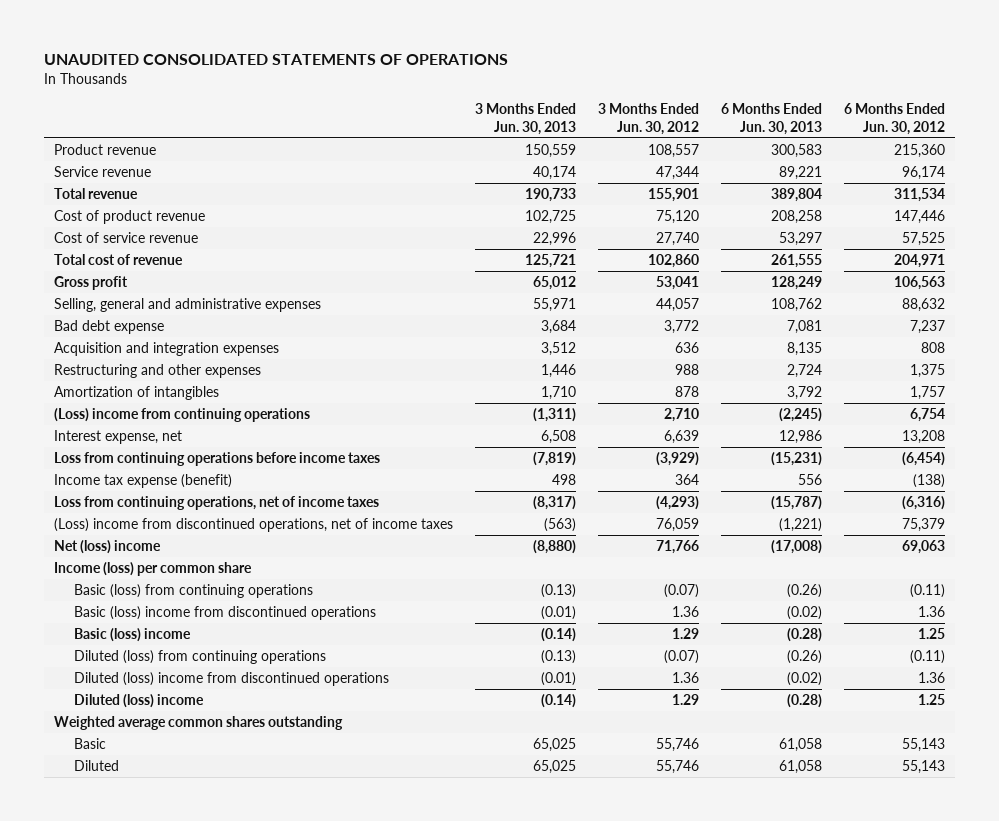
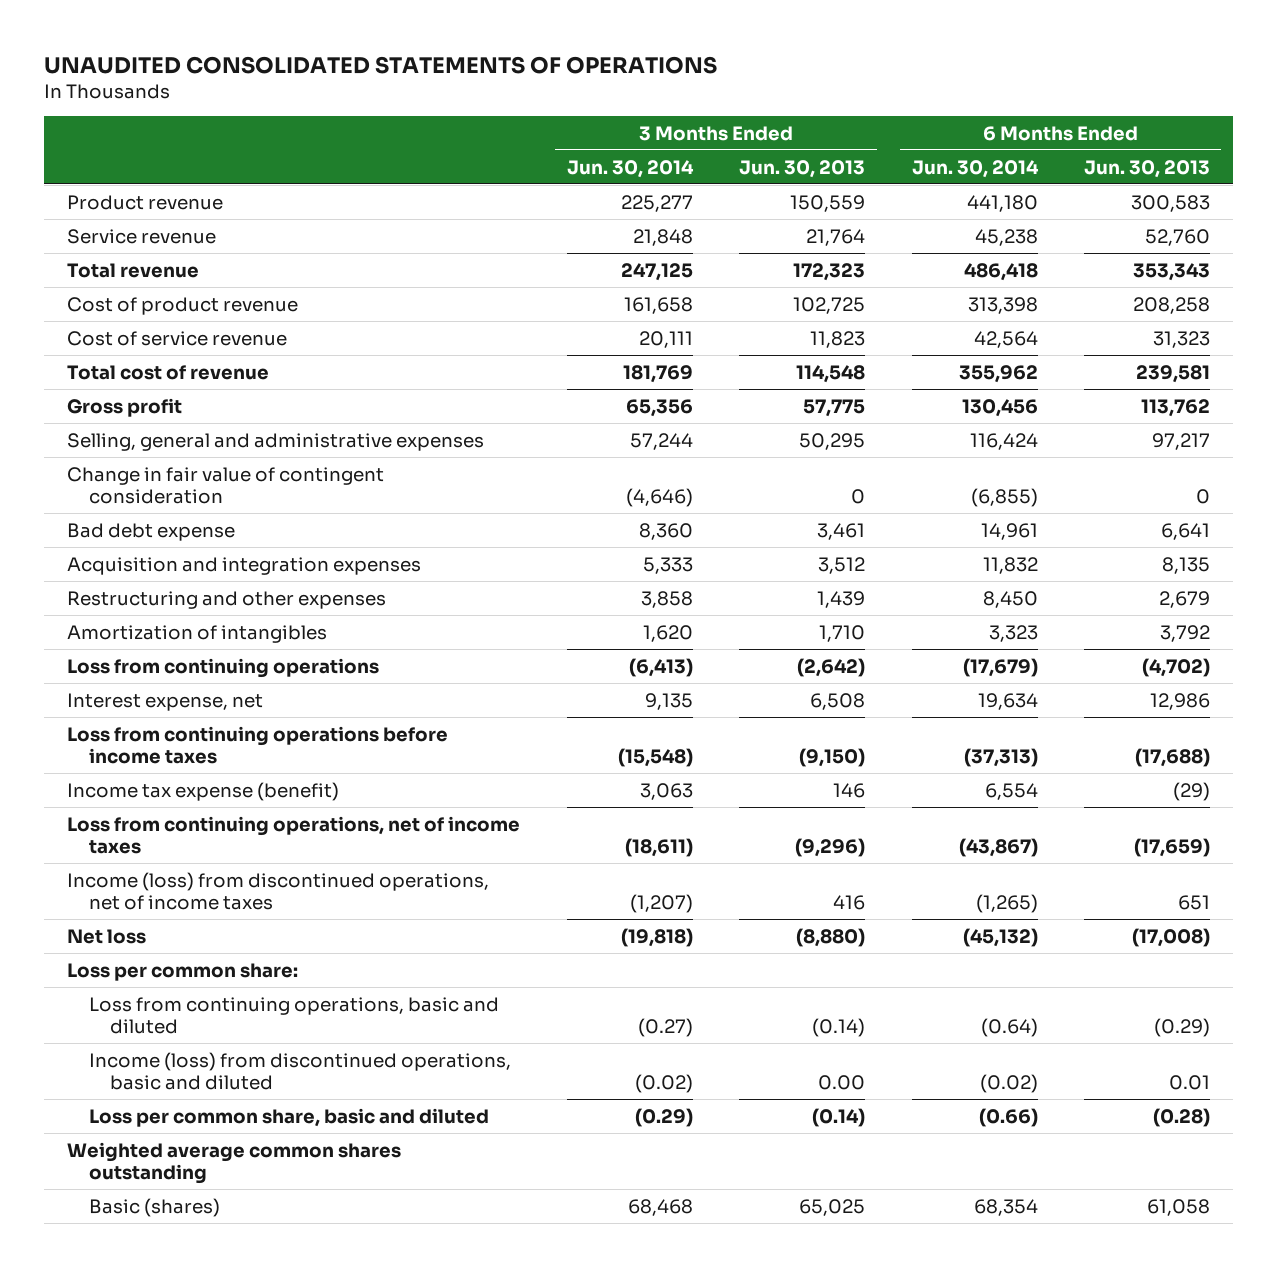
[597,103,699,135] 3 Months Ended Jun. 30, 2012 -> none
[843,103,945,135] 6 Months Ended Jun. 30, 2012 -> none
none -> [566,159,694,178] Jun. 30, 2014
none -> [911,159,1039,178] Jun. 30, 2014
[533,165,577,180] 40,174 -> [806,228,866,246] 21,764
[778,165,822,180] 89,221 -> [1144,228,1210,246] 52,760
[525,187,577,202] 190,733 -> [793,262,866,281] 172,323
[770,187,822,202] 389,804 -> [1132,262,1210,281] 353,343
[533,231,577,246] 22,996 -> [810,330,866,348] 11,823
[778,231,822,246] 53,297 -> [1152,330,1210,348] 31,323
[525,253,577,268] 125,721 -> [796,364,866,383] 114,548
[770,253,822,268] 261,555 -> [1135,364,1210,383] 239,581
[533,275,577,290] 65,012 -> [803,398,866,417] 57,775
[770,275,822,290] 128,249 -> [1140,398,1210,417] 113,762
[533,297,577,312] 55,971 -> [799,432,866,450] 50,295
[770,297,822,312] 108,762 -> [1151,432,1210,450] 97,217
none -> [67,466,385,505] Change in fair value of contingent consideration
[541,319,577,334] 3,684 -> [817,522,866,540] 3,461
[786,319,822,334] 7,081 -> [1160,522,1210,540] 6,641
[541,363,577,378] 1,446 -> [817,590,866,608] 1,439
[786,363,822,378] 2,724 -> [1158,590,1210,608] 2,679
[54,407,311,422] (Loss) income from continuing operations -> [67,657,380,678] Loss from continuing operations
[533,407,577,422] (1,311) -> [797,657,866,677] (2,642)
[778,407,822,422] (2,245) -> [1141,657,1210,677] (4,702)
[74,649,327,664] Diluted (loss) from continuing operations -> none
[74,671,390,686] Diluted (loss) income from discontinued operations -> none
[74,693,205,708] Diluted (loss) income -> none
[533,451,577,466] (7,819) -> [799,748,866,768] (9,150)
[770,451,822,466] (15,231) -> [1134,748,1210,768] (17,688)
[552,473,577,485] 498 -> [833,782,866,798] 146
[797,473,822,485] 556 -> [1172,781,1210,801] (29)
[533,495,577,510] (8,317) -> [795,838,866,858] (9,296)
[770,495,822,510] (15,787) -> [1133,838,1210,858] (17,659)
[54,517,454,532] (Loss) income from discontinued operations, net of income taxes -> [67,871,490,911] Income (loss) from discontinued operations, net of income taxes
[544,517,577,532] (563) -> [833,895,866,911] 416
[778,517,822,532] (1,221) -> [1177,895,1210,911] 651
[54,539,162,554] Net (loss) income -> [67,928,147,944] Net loss
[54,561,253,576] Income (loss) per common share -> [67,962,299,981] Loss per common share:
[74,583,314,598] Basic (loss) from continuing operations -> [88,996,499,1035] Loss from continuing operations, basic and diluted
[541,583,577,598] (0.13) -> [812,1018,866,1038] (0.14)
[786,583,822,598] (0.26) -> [1153,1018,1210,1038] (0.29)
[74,605,377,620] Basic (loss) income from discontinued operations -> [88,1051,511,1091] Income (loss) from discontinued operations, basic and diluted
[541,605,577,620] (0.01) -> [818,1075,866,1091] 0.00
[786,605,822,620] (0.02) -> [1168,1075,1210,1091] 0.01
[74,627,192,642] Basic (loss) income -> [88,1107,489,1127] Loss per common share, basic and diluted
[74,759,120,771] Diluted -> none
[74,737,107,749] Basic -> [88,1197,220,1217] Basic (shares)

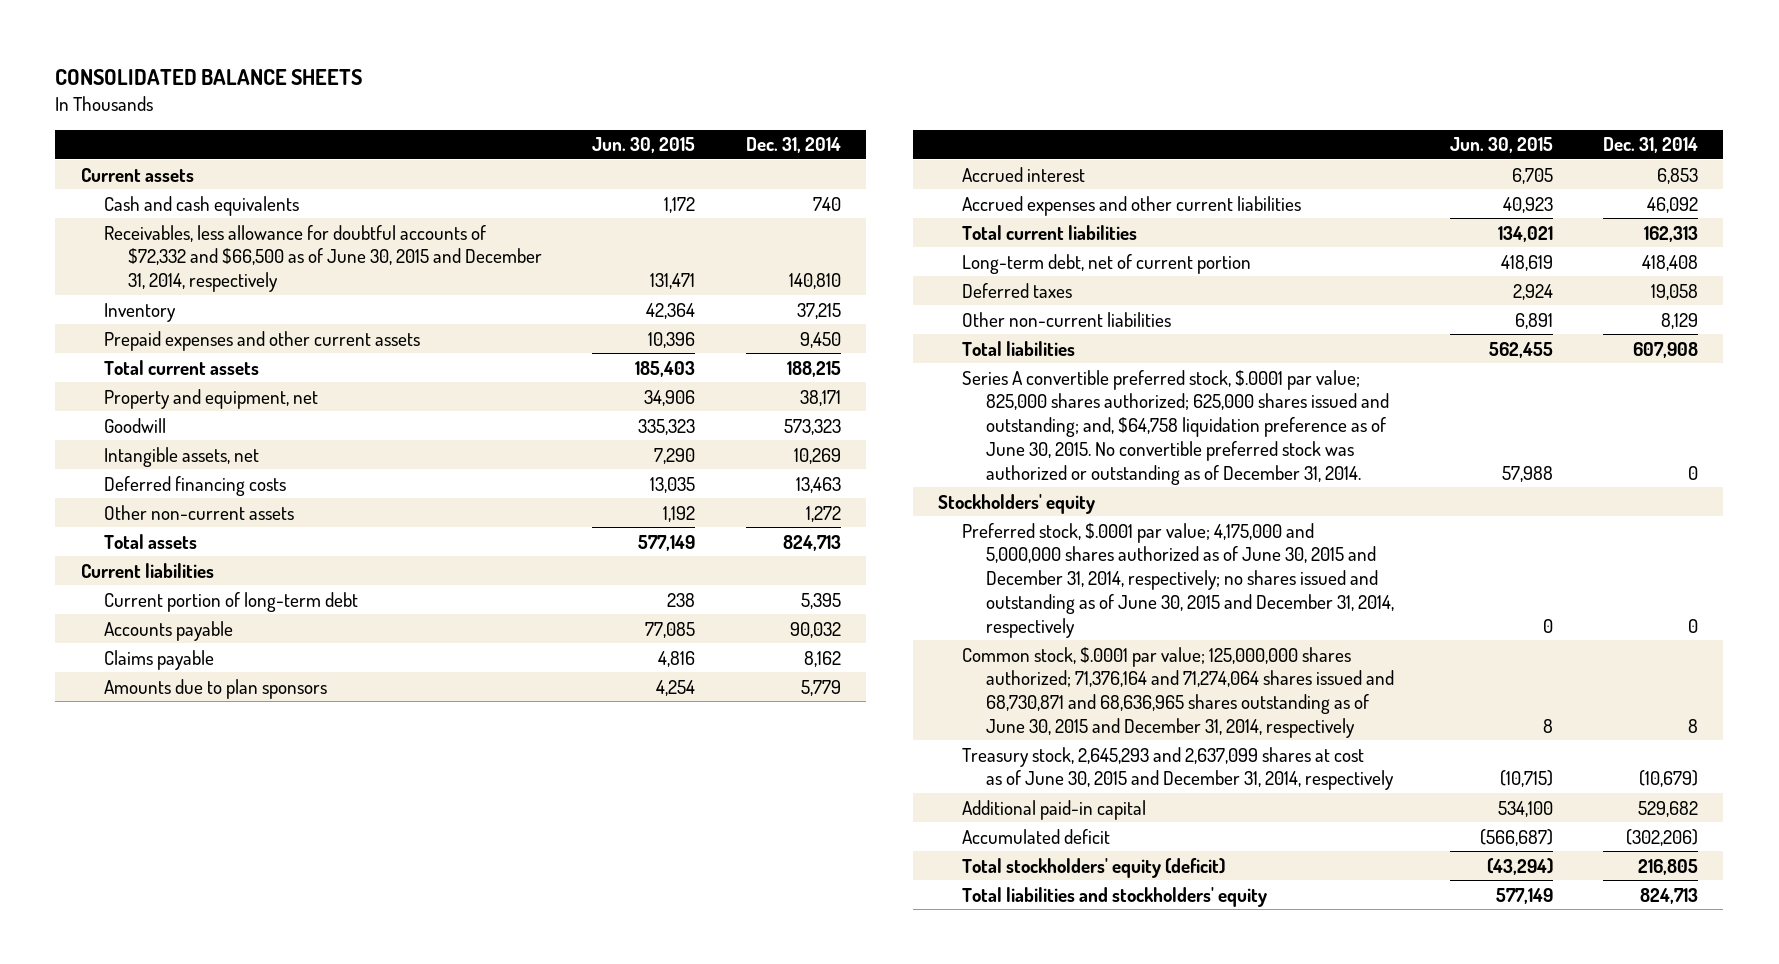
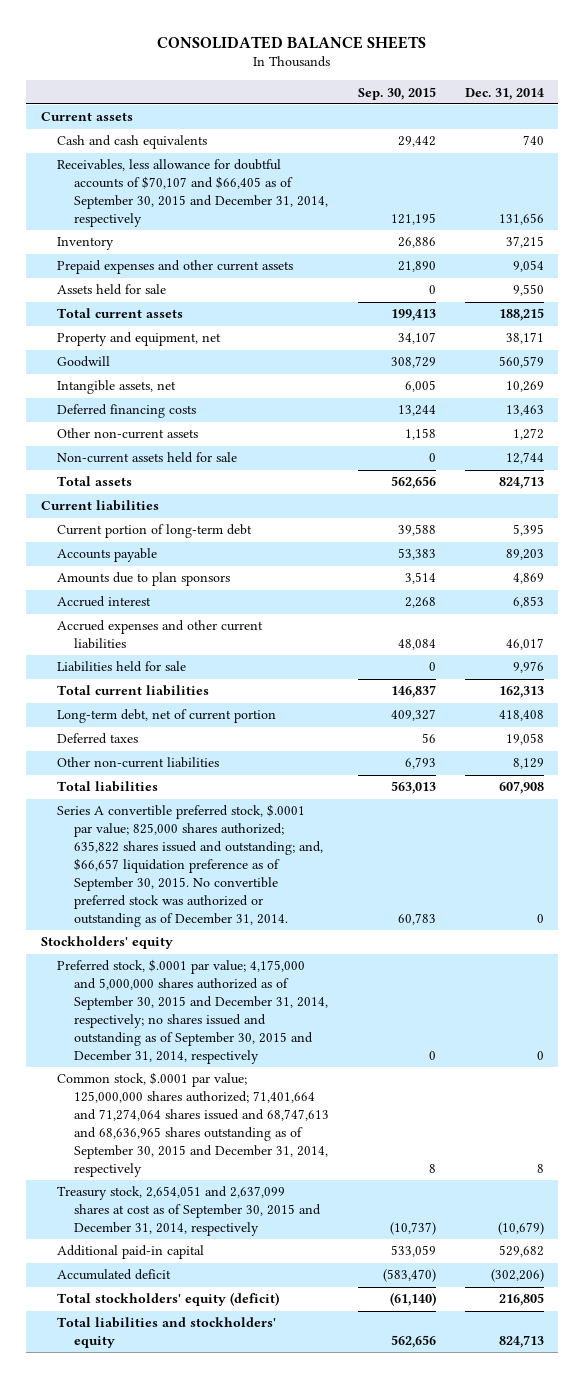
[592,137,696,154] Jun. 30, 2015 -> none
none -> [357,86,436,100] Sep. 30, 2015
[104,224,543,293] Receivables, less allowance for doubtful accounts of $72,332 and $66,500 as of June 30, 2015 and December 31, 2014, respectively -> [57,159,328,228] Receivables, less allowance for doubtful accounts of $70,107 and $66,405 as of September 30, 2015 and December 31, 2014, respectively
[788,273,841,290] 140,810 -> [498,213,544,226] 131,656
[799,331,841,348] 9,450 -> [512,260,544,273] 9,054
none -> [57,284,167,296] Assets held for sale
[783,418,841,435] 573,323 -> [498,356,544,369] 560,579
none -> [57,452,238,464] Non-current assets held for sale
[104,649,215,670] Claims payable -> none
[789,621,841,638] 90,032 -> [505,549,544,561] 89,203
[800,679,841,696] 5,779 -> [512,573,544,585] 4,869
[1647,196,1699,213] 46,092 -> [505,638,544,651] 46,017
none -> [57,661,187,673] Liabilities held for sale
[962,369,1389,485] Series A convertible preferred stock, $.0001 par value; 825,000 shares authorized; 625,000 shares issued and outstanding; and, $64,758 liquidation preference as of June 30, 2015. No convertible preferred stock was authorized or outstanding as of December 31, 2014. -> [57,804,323,927] Series A convertible preferred stock, $.0001 par value; 825,000 shares authorized; 635,822 shares issued and outstanding; and, $66,657 liquidation preference as of September 30, 2015. No convertible preferred stock was authorized or outstanding as of December 31, 2014.
[962,522,1394,638] Preferred stock, $.0001 par value; 4,175,000 and 5,000,000 shares authorized as of June 30, 2015 and December 31, 2014, respectively; no shares issued and outstanding as of June 30, 2015 and December 31, 2014, respectively -> [57,959,328,1064] Preferred stock, $.0001 par value; 4,175,000 and 5,000,000 shares authorized as of September 30, 2015 and December 31, 2014, respectively; no shares issued and outstanding as of September 30, 2015 and December 31, 2014, respectively
[962,646,1394,738] Common stock, $.0001 par value; 125,000,000 shares authorized; 71,376,164 and 71,274,064 shares issued and 68,730,871 and 68,636,965 shares outstanding as of June 30, 2015 and December 31, 2014, respectively -> [57,1072,329,1177] Common stock, $.0001 par value; 125,000,000 shares authorized; 71,401,664 and 71,274,064 shares issued and 68,747,613 and 68,636,965 shares outstanding as of September 30, 2015 and December 31, 2014, respectively
[962,746,1394,791] Treasury stock, 2,645,293 and 2,637,099 shares at cost as of June 30, 2015 and December 31, 2014, respectively -> [57,1186,321,1237] Treasury stock, 2,654,051 and 2,637,099 shares at cost as of September 30, 2015 and December 31, 2014, respectively

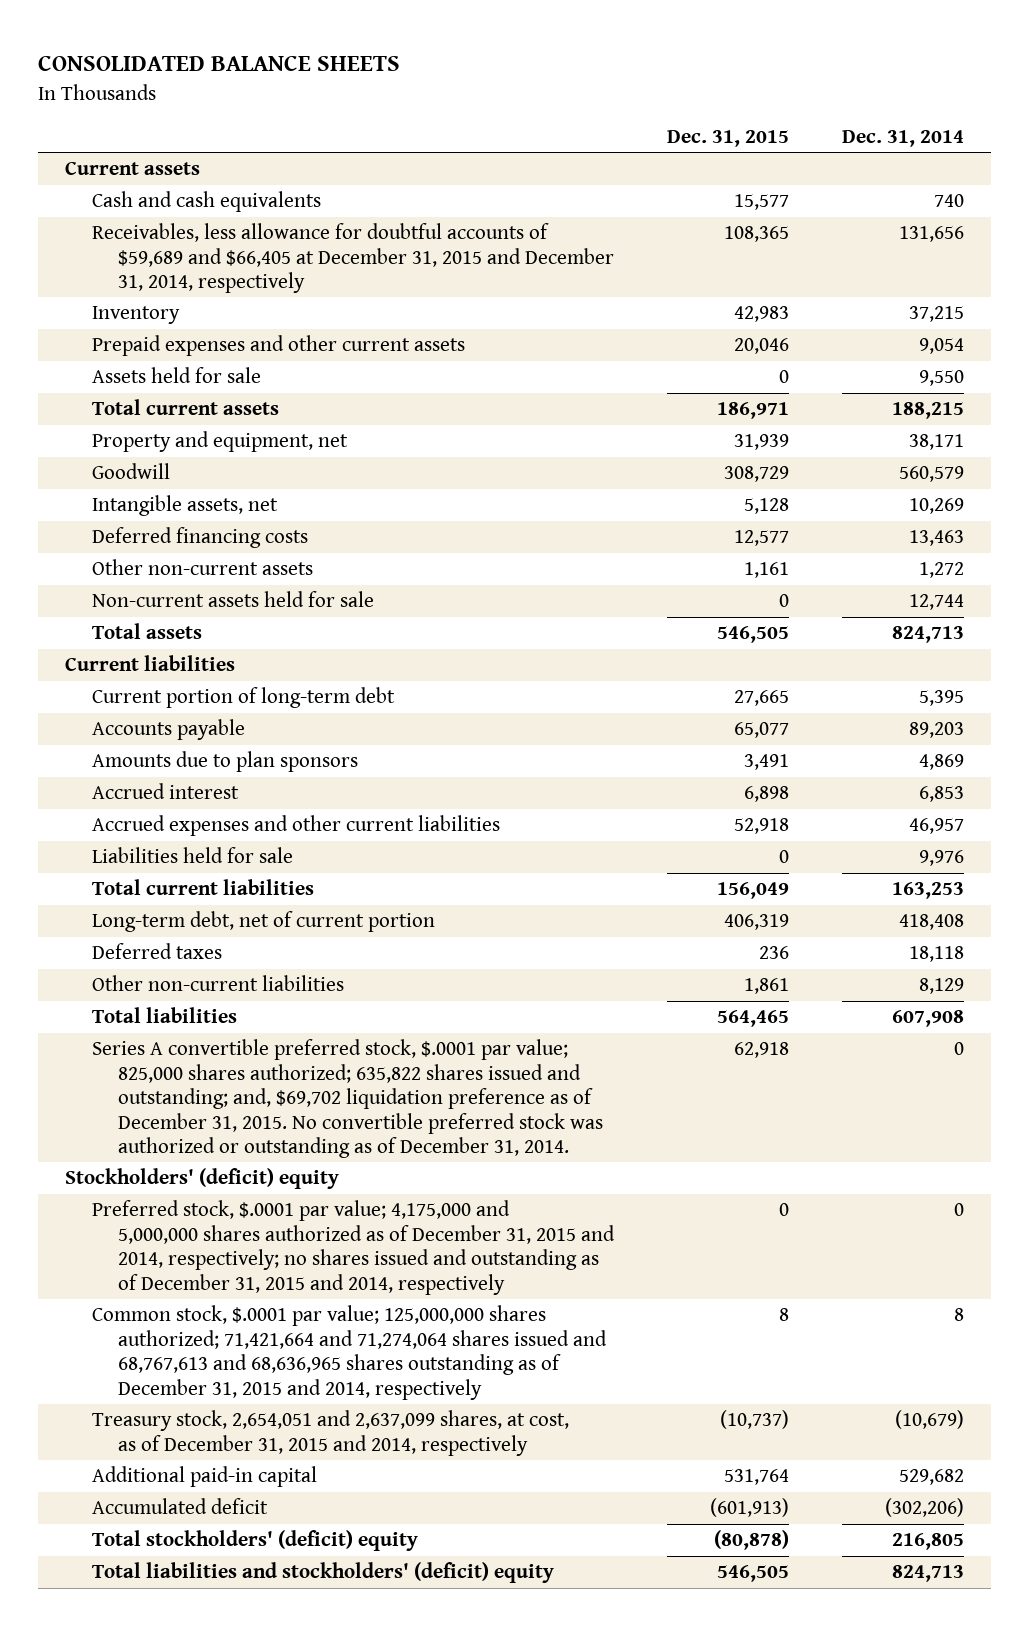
[357,86,436,100] Sep. 30, 2015 -> none
none -> [667,130,790,148] Dec. 31, 2015
[57,159,328,228] Receivables, less allowance for doubtful accounts of $70,107 and $66,405 as of September 30, 2015 and December 31, 2014, respectively -> [91,223,615,294] Receivables, less allowance for doubtful accounts of $59,689 and $66,405 at December 31, 2015 and December 31, 2014, respectively
[505,638,544,651] 46,017 -> [909,818,965,835] 46,957
[498,686,544,699] 162,313 -> [892,882,965,900] 163,253
[505,733,544,746] 19,058 -> [909,946,965,963] 18,118
[57,804,323,927] Series A convertible preferred stock, $.0001 par value; 825,000 shares authorized; 635,822 shares issued and outstanding; and, $66,657 liquidation preference as of September 30, 2015. No convertible preferred stock was authorized or outstanding as of December 31, 2014. -> [91,1039,604,1159] Series A convertible preferred stock, $.0001 par value; 825,000 shares authorized; 635,822 shares issued and outstanding; and, $69,702 liquidation preference as of December 31, 2015. No convertible preferred stock was authorized or outstanding as of December 31, 2014.
[40,936,173,950] Stockholders' equity -> [65,1168,340,1190] Stockholders' (deficit) equity
[57,959,328,1064] Preferred stock, $.0001 par value; 4,175,000 and 5,000,000 shares authorized as of September 30, 2015 and December 31, 2014, respectively; no shares issued and outstanding as of September 30, 2015 and December 31, 2014, respectively -> [91,1200,616,1295] Preferred stock, $.0001 par value; 4,175,000 and 5,000,000 shares authorized as of December 31, 2015 and 2014, respectively; no shares issued and outstanding as of December 31, 2015 and 2014, respectively
[57,1072,329,1177] Common stock, $.0001 par value; 125,000,000 shares authorized; 71,401,664 and 71,274,064 shares issued and 68,747,613 and 68,636,965 shares outstanding as of September 30, 2015 and December 31, 2014, respectively -> [91,1305,608,1400] Common stock, $.0001 par value; 125,000,000 shares authorized; 71,421,664 and 71,274,064 shares issued and 68,767,613 and 68,636,965 shares outstanding as of December 31, 2015 and 2014, respectively
[57,1186,321,1237] Treasury stock, 2,654,051 and 2,637,099 shares at cost as of September 30, 2015 and December 31, 2014, respectively -> [91,1410,569,1456] Treasury stock, 2,654,051 and 2,637,099 shares, at cost, as of December 31, 2015 and 2014, respectively
[57,1292,280,1307] Total stockholders' equity (deficit) -> [91,1530,418,1552] Total stockholders' (deficit) equity
[57,1317,277,1349] Total liabilities and stockholders' equity -> [91,1562,554,1584] Total liabilities and stockholders' (deficit) equity

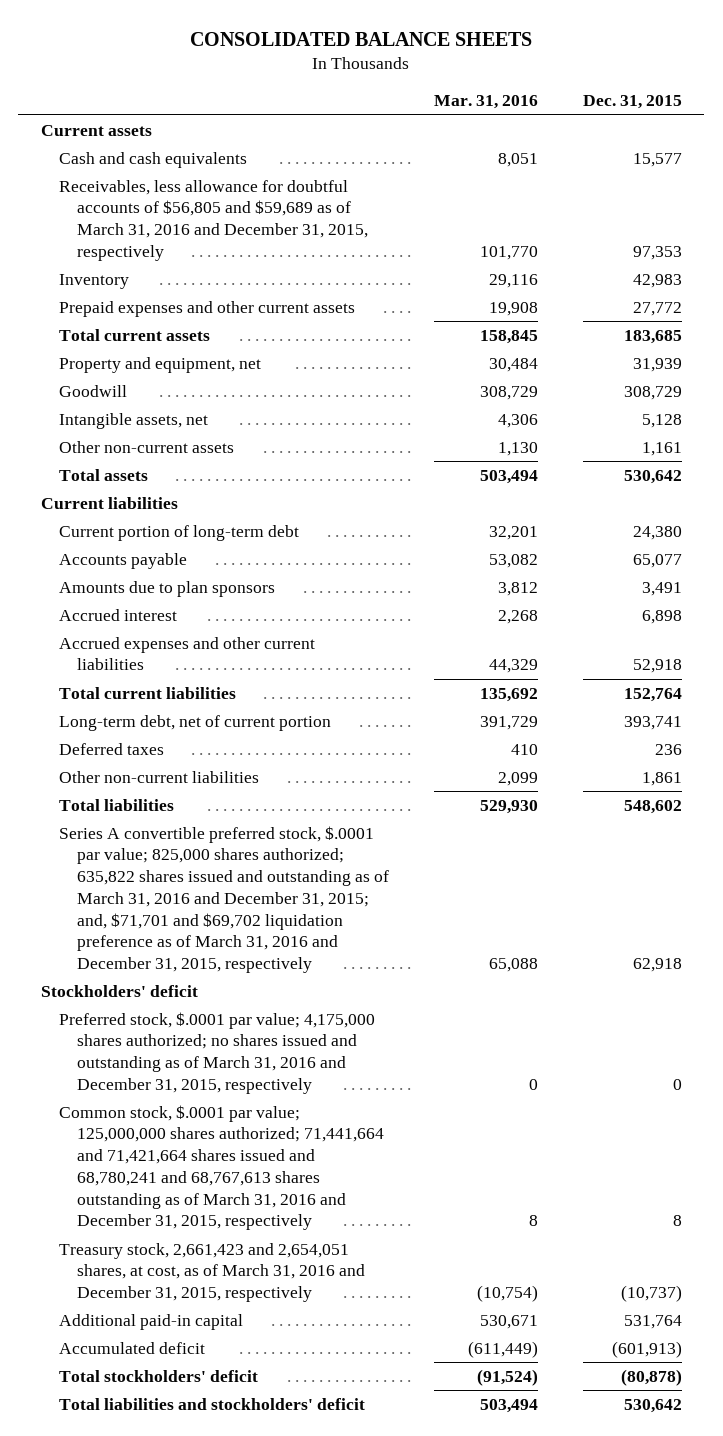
[842,130,965,148] Dec. 31, 2014 -> none
none -> [433,95,538,110] Mar. 31, 2016
[91,223,615,294] Receivables, less allowance for doubtful accounts of $59,689 and $66,405 at December 31, 2015 and December 31, 2014, respectively -> [58,179,368,261] Receivables, less allowance for doubtful accounts of $56,805 and $59,689 as of March 31, 2016 and December 31, 2015, respectively
[724,226,790,243] 108,365 -> [632,245,682,260] 97,353
[91,367,261,384] Assets held for sale -> none
[734,338,790,355] 20,046 -> [632,301,682,316] 27,772
[717,402,790,420] 186,971 -> [623,329,682,344] 183,685
[91,527,308,549] Deferred financing costs -> none
[91,591,374,608] Non-current assets held for sale -> none
[717,626,790,644] 546,505 -> [623,469,682,484] 530,642
[734,690,790,707] 27,665 -> [632,525,682,540] 24,380
[91,847,293,864] Liabilities held for sale -> none
[717,882,790,900] 156,049 -> [623,687,682,702] 152,764
[724,914,790,931] 406,319 -> [623,715,682,730] 393,741
[717,1010,790,1028] 564,465 -> [623,799,682,814] 548,602
[91,1039,604,1159] Series A convertible preferred stock, $.0001 par value; 825,000 shares authorized; 635,822 shares issued and outstanding; and, $69,702 liquidation preference as of December 31, 2015. No convertible preferred stock was authorized or outstanding as of December 31, 2014. -> [58,825,389,973] Series A convertible preferred stock, $.0001 par value; 825,000 shares authorized; 635,822 shares issued and outstanding as of March 31, 2016 and December 31, 2015; and, $71,701 and $69,702 liquidation preference as of March 31, 2016 and December 31, 2015, respectively
[65,1168,340,1190] Stockholders' (deficit) equity -> [40,984,198,997] Stockholders' deficit
[91,1200,616,1295] Preferred stock, $.0001 par value; 4,175,000 and 5,000,000 shares authorized as of December 31, 2015 and 2014, respectively; no shares issued and outstanding as of December 31, 2015 and 2014, respectively -> [58,1011,375,1094] Preferred stock, $.0001 par value; 4,175,000 shares authorized; no shares issued and outstanding as of March 31, 2016 and December 31, 2015, respectively
[91,1305,608,1400] Common stock, $.0001 par value; 125,000,000 shares authorized; 71,421,664 and 71,274,064 shares issued and 68,767,613 and 68,636,965 shares outstanding as of December 31, 2015 and 2014, respectively -> [58,1104,384,1231] Common stock, $.0001 par value; 125,000,000 shares authorized; 71,441,664 and 71,421,664 shares issued and 68,780,241 and 68,767,613 shares outstanding as of March 31, 2016 and December 31, 2015, respectively
[91,1410,569,1456] Treasury stock, 2,654,051 and 2,637,099 shares, at cost, as of December 31, 2015 and 2014, respectively -> [58,1242,365,1303] Treasury stock, 2,661,423 and 2,654,051 shares, at cost, as of March 31, 2016 and December 31, 2015, respectively
[91,1530,418,1552] Total stockholders' (deficit) equity -> [58,1369,258,1382] Total stockholders' deficit
[91,1562,554,1584] Total liabilities and stockholders' (deficit) equity -> [58,1397,365,1410] Total liabilities and stockholders' deficit
[717,1565,790,1583] 546,505 -> [623,1398,682,1413] 530,642

